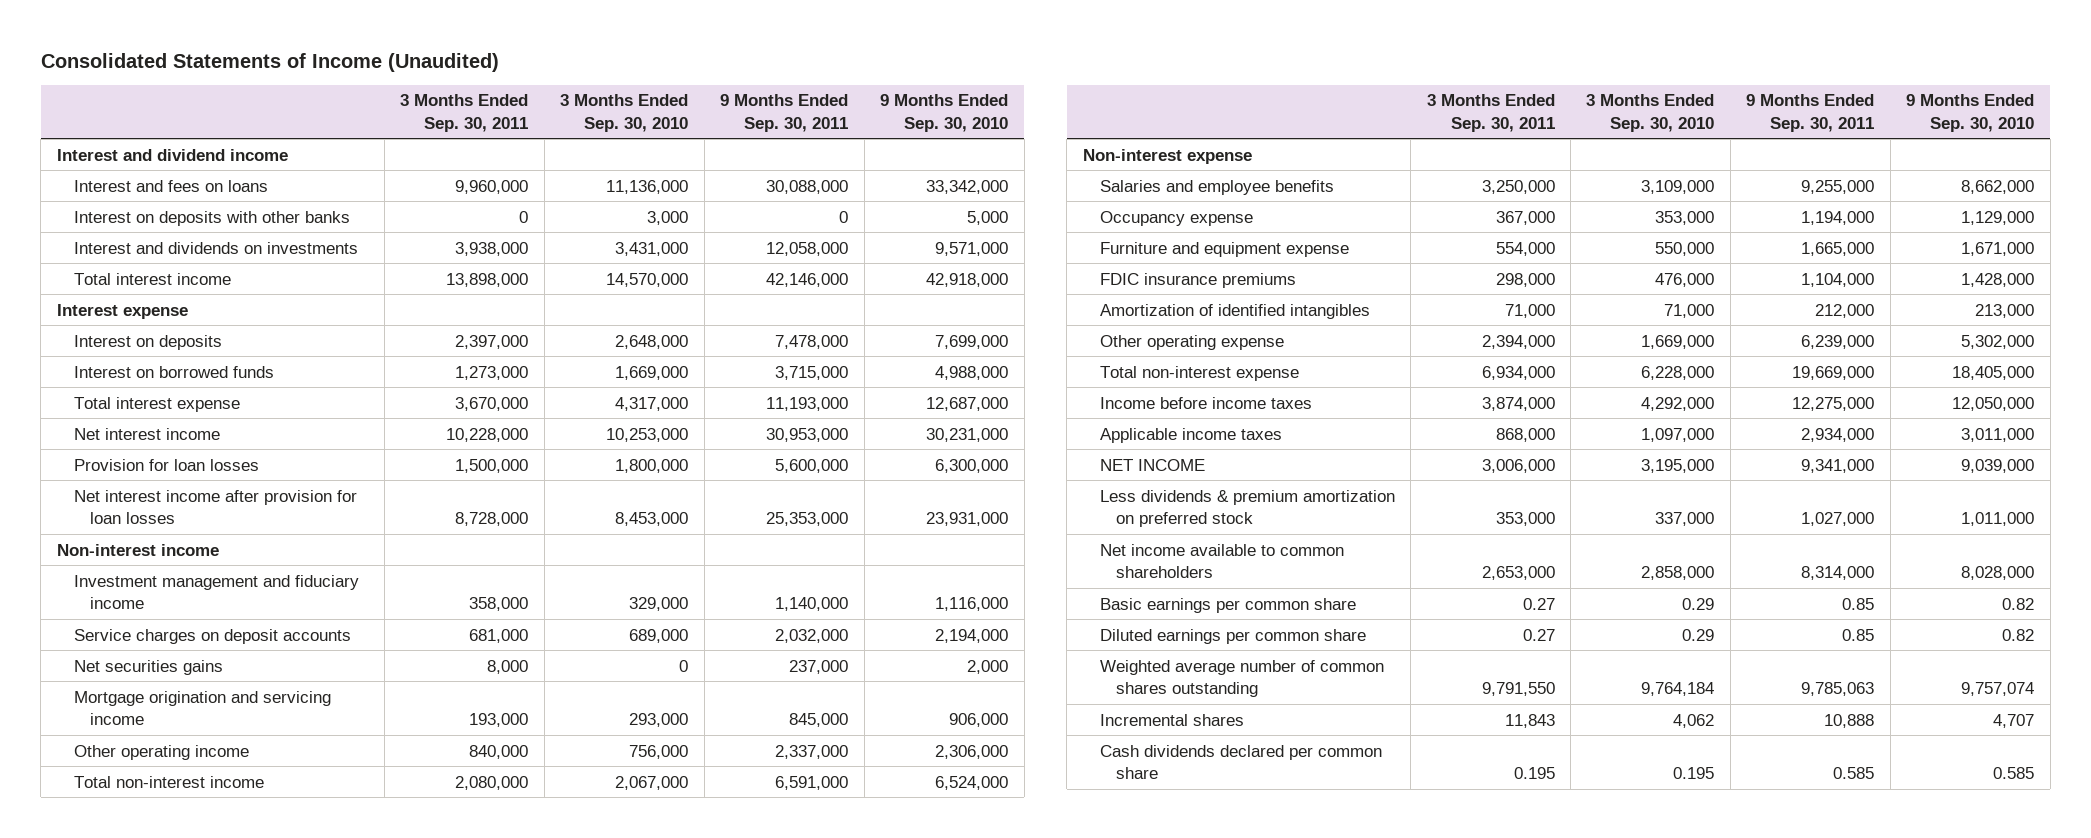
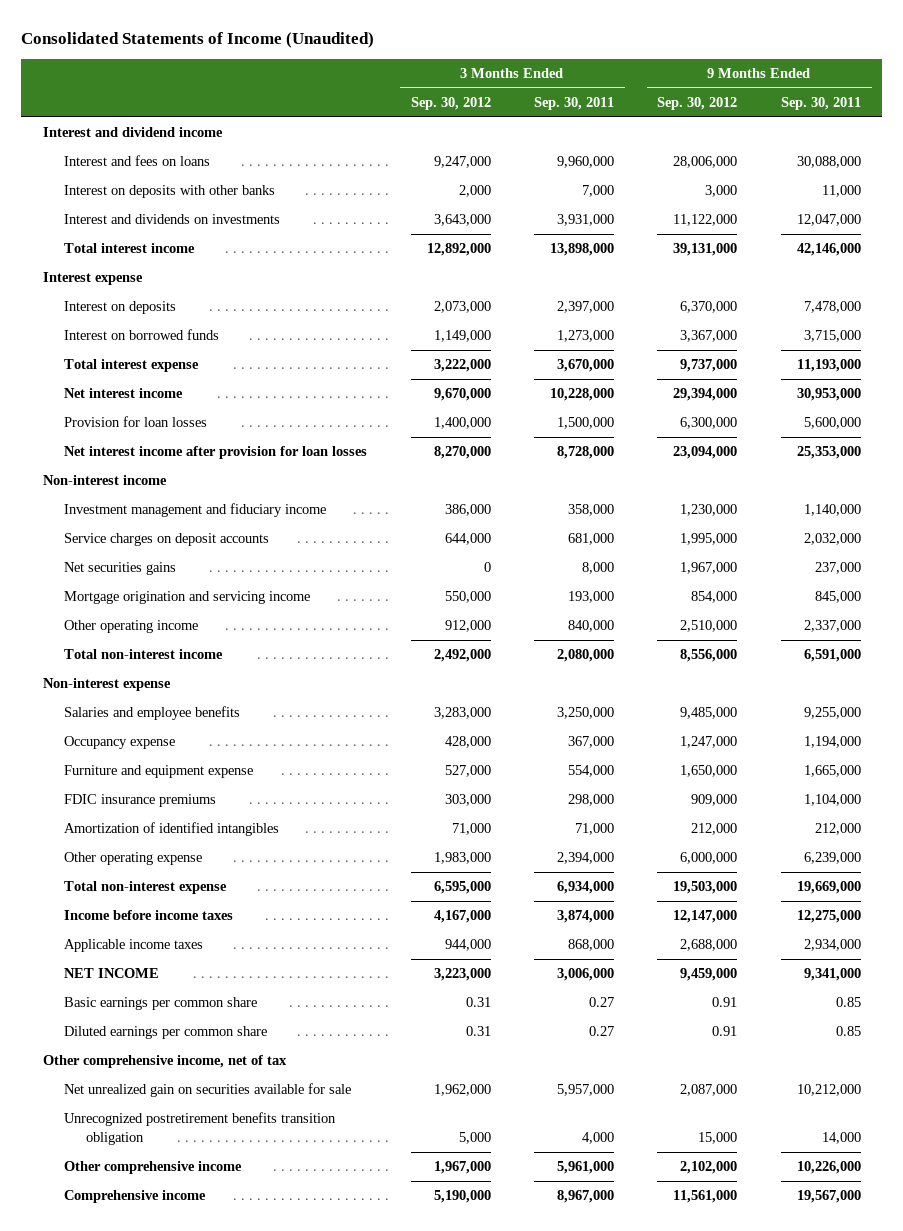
[560,94,689,132] 3 Months Ended Sep. 30, 2010 -> none
[880,94,1009,132] 9 Months Ended Sep. 30, 2010 -> none
none -> [410,96,491,110] Sep. 30, 2012
none -> [657,96,738,110] Sep. 30, 2012
[519,210,529,223] 0 -> [582,185,615,198] 7,000
[839,210,849,223] 0 -> [821,185,861,198] 11,000
[455,241,529,256] 3,938,000 -> [557,214,615,227] 3,931,000
[766,241,849,256] 12,058,000 -> [796,214,861,227] 12,047,000
[1099,489,1395,527] Less dividends & premium amortization on preferred stock -> none
[1099,543,1344,578] Net income available to common shareholders -> none
[1099,659,1384,697] Weighted average number of common shares outstanding -> none
[1099,713,1244,726] Incremental shares -> none
[1099,744,1382,779] Cash dividends declared per common share -> none
none -> [42,1055,287,1069] Other comprehensive income, net of tax
none -> [64,1083,352,1098] Net unrealized gain on securities available for sale
none -> [64,1112,337,1145] Unrecognized postretirement benefits transition obligation
none -> [64,1161,243,1175] Other comprehensive income
none -> [64,1190,207,1204] Comprehensive income

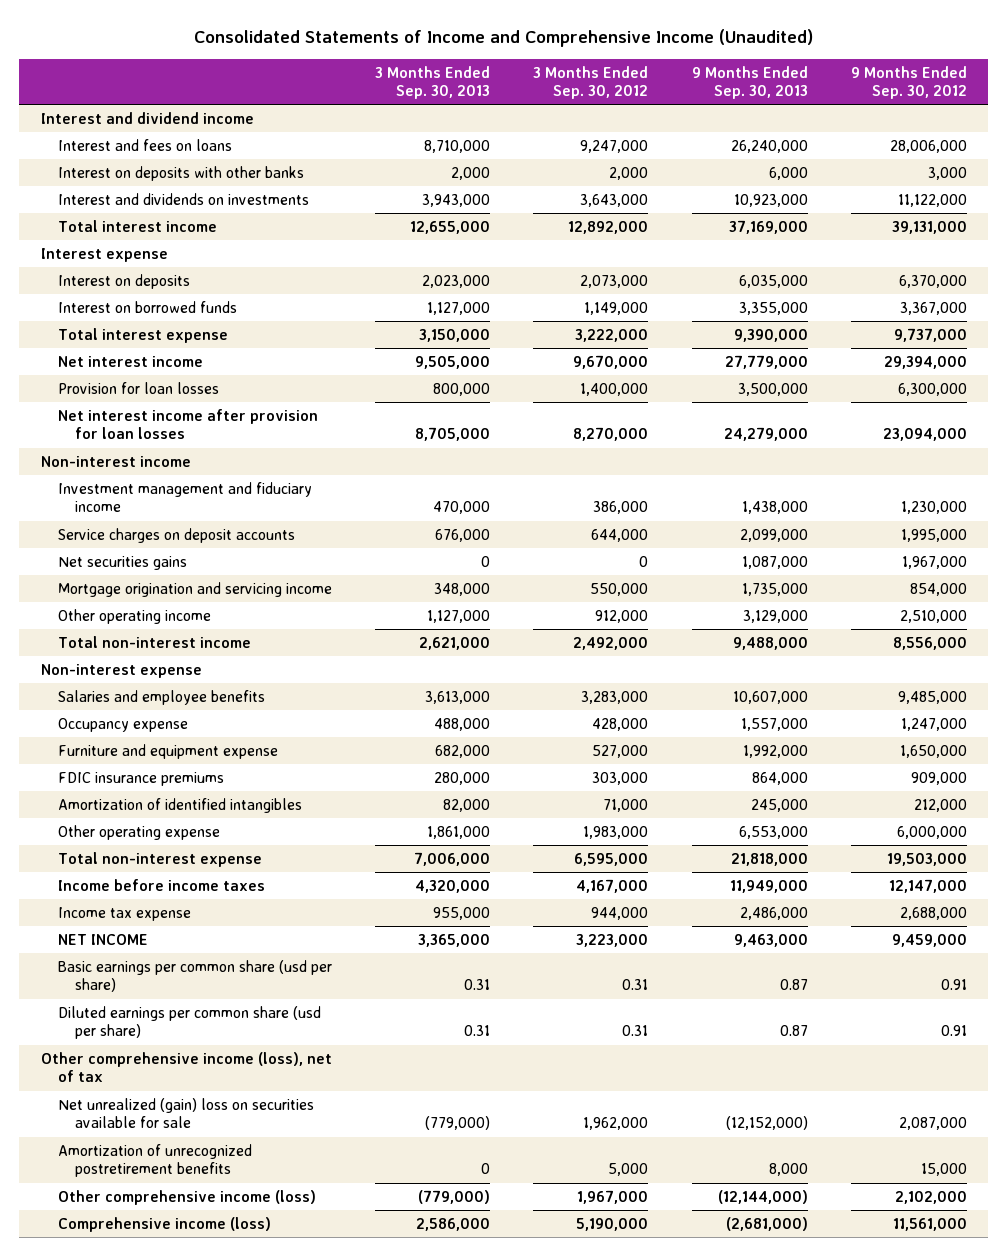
[20,31,374,48] Consolidated Statements of Income (Unaudited) -> [193,29,813,48] Consolidated Statements of Income and Comprehensive Income (Unaudited)
[534,96,615,110] Sep. 30, 2011 -> none
[780,96,861,110] Sep. 30, 2011 -> none
none -> [374,65,490,100] 3 Months Ended Sep. 30, 2013
none -> [691,65,808,100] 9 Months Ended Sep. 30, 2013
[64,939,204,953] Applicable income taxes -> [57,906,191,921] Income tax expense
[64,997,258,1011] Basic earnings per common share -> [57,959,332,993] Basic earnings per common share (usd per share)
[64,1026,268,1040] Diluted earnings per common share -> [57,1005,321,1040] Diluted earnings per common share (usd per share)
[42,1055,287,1069] Other comprehensive income, net of tax -> [40,1051,332,1083] Other comprehensive income (loss), net of tax
[64,1083,352,1098] Net unrealized gain on securities available for sale -> [57,1097,314,1129] Net unrealized (gain) loss on securities available for sale
[64,1112,337,1145] Unrecognized postretirement benefits transition obligation -> [57,1143,252,1178] Amortization of unrecognized postretirement benefits
[64,1161,243,1175] Other comprehensive income -> [57,1189,316,1205] Other comprehensive income (loss)
[64,1190,207,1204] Comprehensive income -> [57,1216,271,1232] Comprehensive income (loss)

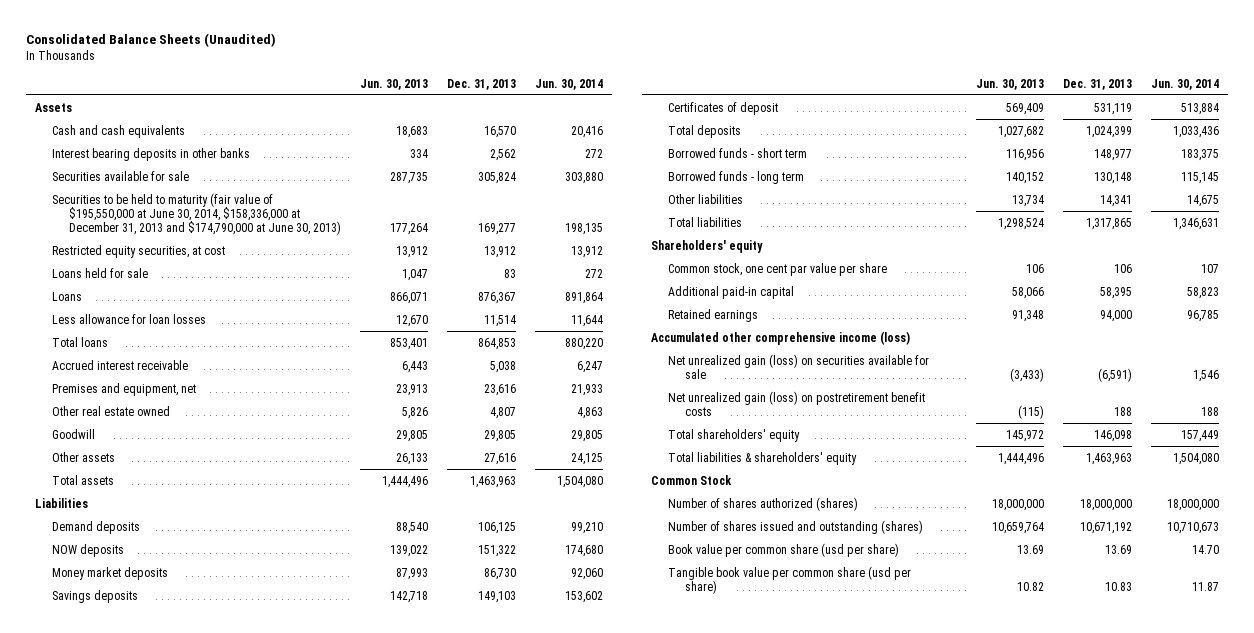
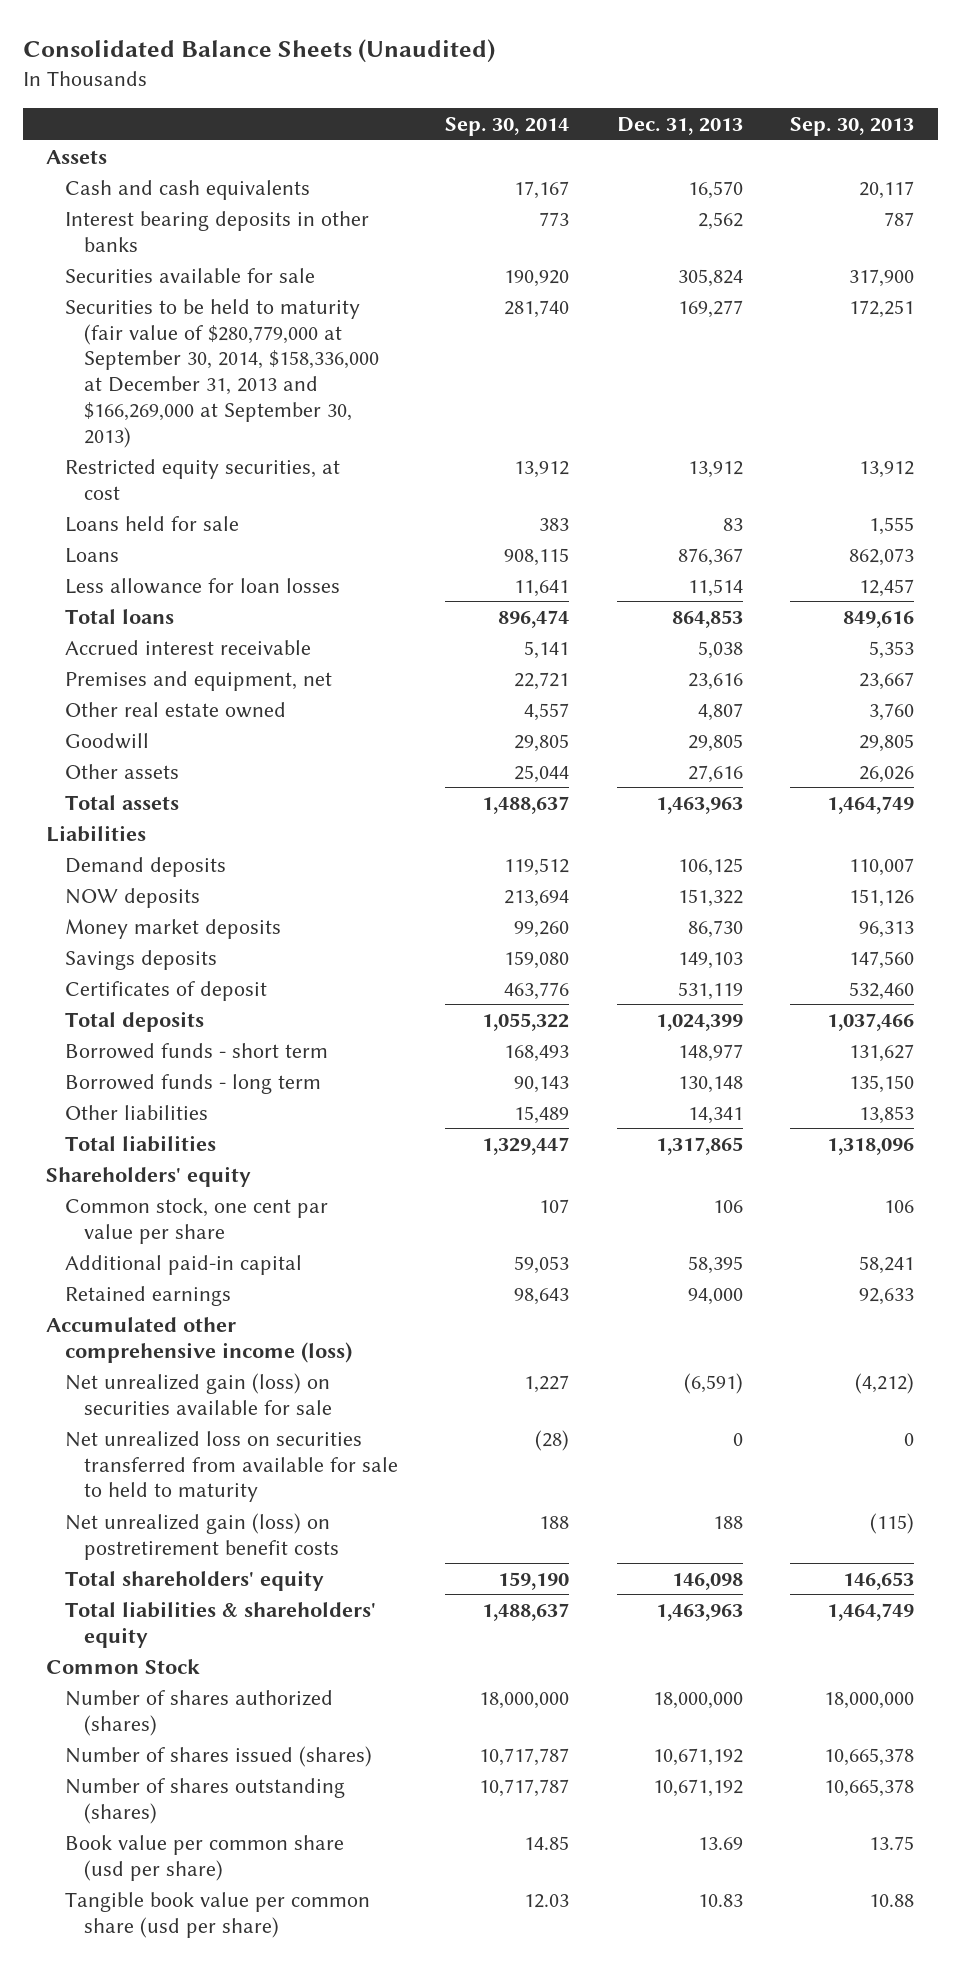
[359,78,428,90] Jun. 30, 2013 -> none
[534,78,603,90] Jun. 30, 2014 -> none
none -> [445,117,570,137] Sep. 30, 2014
none -> [790,117,915,137] Sep. 30, 2013
[52,192,341,236] Securities to be held to maturity (fair value of $195,550,000 at June 30, 2014, $158,336,000 at December 31, 2013 and $174,790,000 at June 30, 2013) -> [65,298,379,448] Securities to be held to maturity (fair value of $280,779,000 at September 30, 2014, $158,336,000 at December 31, 2013 and $166,269,000 at September 30, 2013)
none -> [65,1430,398,1503] Net unrealized loss on securities transferred from available for sale to held to maturity
none -> [65,1745,373,1767] Number of shares issued (shares)
[668,519,924,534] Number of shares issued and outstanding (shares) -> [65,1777,346,1824] Number of shares outstanding (shares)

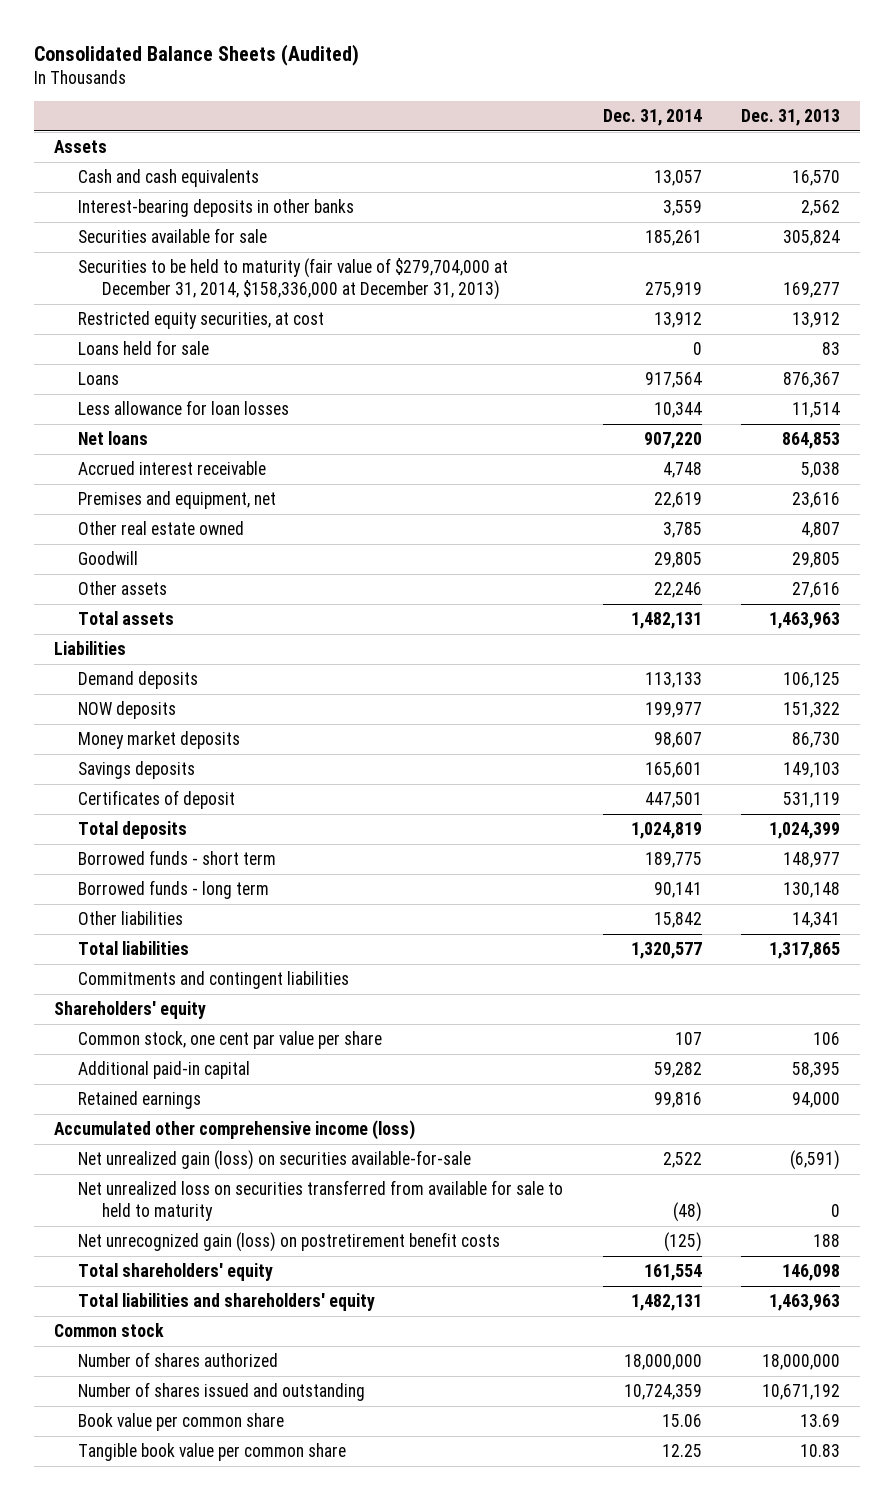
[22,38,495,63] Consolidated Balance Sheets (Unaudited) -> [33,43,359,66] Consolidated Balance Sheets (Audited)
[445,117,570,137] Sep. 30, 2014 -> none
[790,117,915,137] Sep. 30, 2013 -> none
none -> [602,109,702,127] Dec. 31, 2014
[65,210,370,252] Interest bearing deposits in other banks -> [77,198,354,217] Interest-bearing deposits in other banks
[65,298,379,448] Securities to be held to maturity (fair value of $280,779,000 at September 30, 2014, $158,336,000 at December 31, 2013 and $166,269,000 at September 30, 2013) -> [77,257,508,301] Securities to be held to maturity (fair value of $279,704,000 at December 31, 2014, $158,336,000 at December 31, 2013)
[65,608,175,624] Total loans -> [77,430,148,445] Net loans
none -> [77,970,349,989] Commitments and contingent liabilities
[65,1372,332,1415] Net unrealized gain (loss) on securities available for sale -> [77,1149,471,1170] Net unrealized gain (loss) on securities available-for-sale
[65,1512,339,1560] Net unrealized gain (loss) on postretirement benefit costs -> [77,1231,500,1252] Net unrecognized gain (loss) on postretirement benefit costs
[65,1745,373,1767] Number of shares issued (shares) -> none
[65,1600,377,1648] Total liabilities & shareholders' equity -> [77,1292,375,1311] Total liabilities and shareholders' equity
[46,1658,201,1674] Common Stock -> [53,1322,164,1337] Common stock
[65,1689,334,1736] Number of shares authorized (shares) -> [77,1351,278,1367] Number of shares authorized
[65,1777,346,1824] Number of shares outstanding (shares) -> [77,1381,365,1401] Number of shares issued and outstanding
[65,1834,345,1881] Book value per common share (usd per share) -> [77,1412,284,1431] Book value per common share
[65,1891,371,1938] Tangible book value per common share (usd per share) -> [77,1442,346,1461] Tangible book value per common share

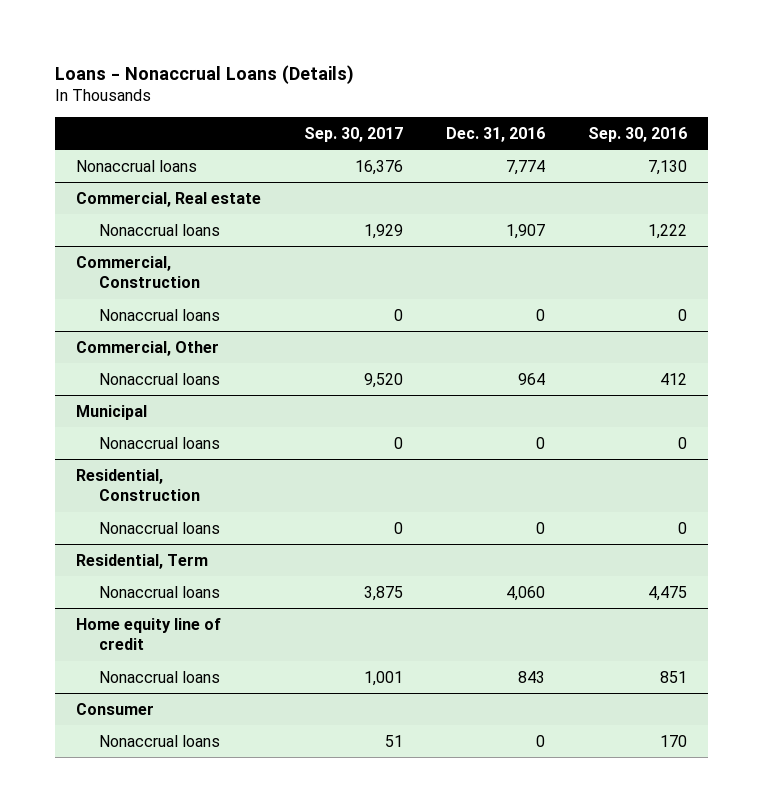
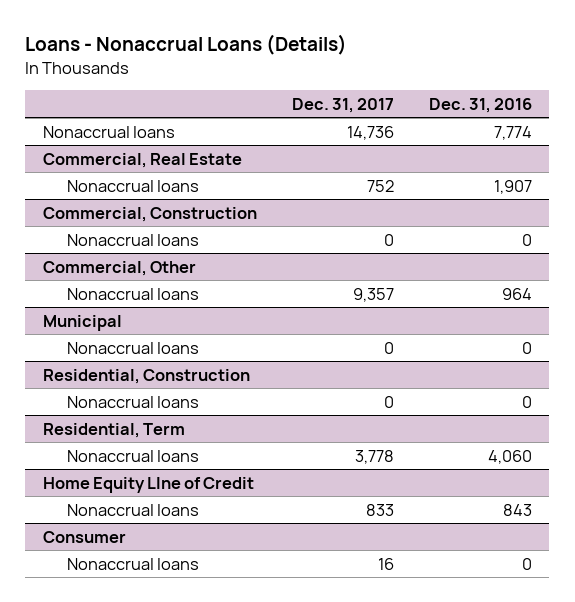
[304,126,404,142] Sep. 30, 2017 -> none
[587,126,687,142] Sep. 30, 2016 -> none
none -> [291,97,394,113] Dec. 31, 2017
[76,191,262,207] Commercial, Real estate -> [42,152,242,168] Commercial, Real Estate
[76,617,222,651] Home equity line of credit -> [42,476,254,493] Home Equity LIne of Credit

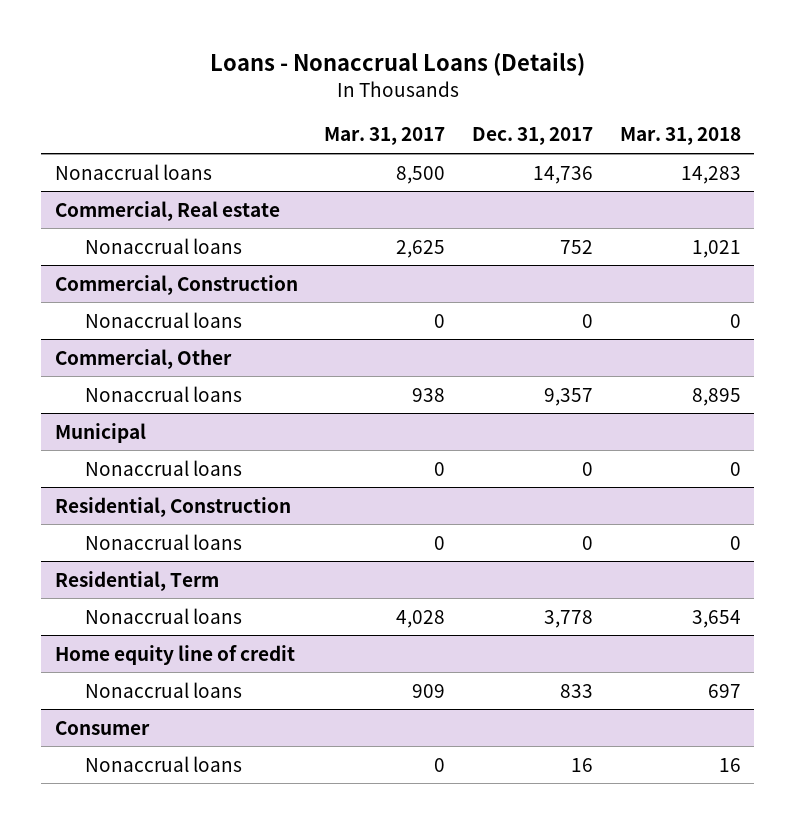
[428,97,532,113] Dec. 31, 2016 -> none
none -> [324,127,446,146] Mar. 31, 2017
none -> [620,127,742,146] Mar. 31, 2018
[42,152,242,168] Commercial, Real Estate -> [54,200,280,221] Commercial, Real estate
[42,476,254,493] Home Equity LIne of Credit -> [54,644,295,665] Home equity line of credit

